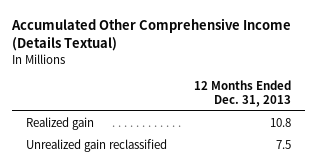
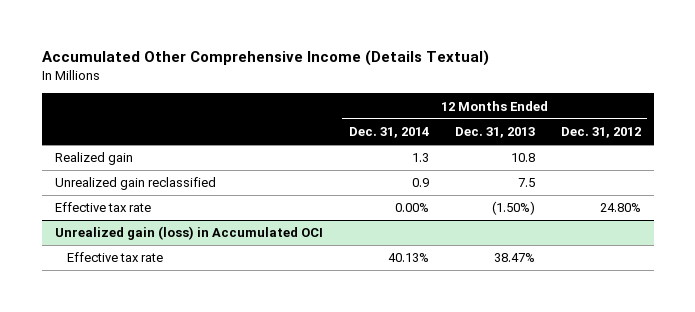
none -> [348,127,429,139] Dec. 31, 2014
none -> [560,127,641,139] Dec. 31, 2012
none -> [54,202,151,213] Effective tax rate
none -> [54,226,323,241] Unrealized gain (loss) in Accumulated OCI
none -> [66,252,163,263] Effective tax rate

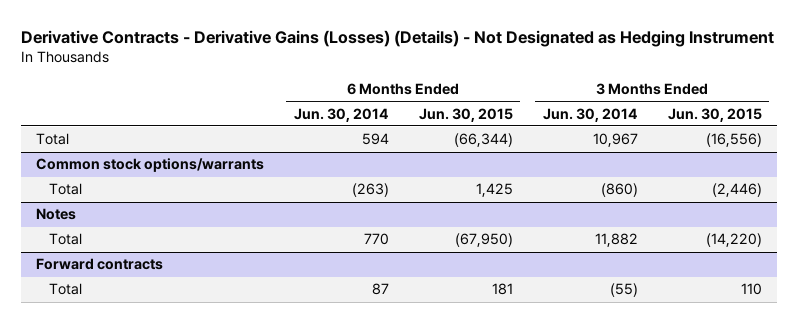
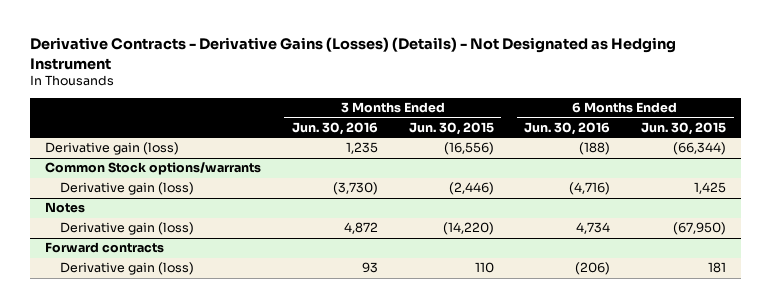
[293,107,389,122] Jun. 30, 2014 -> none
[542,107,638,122] Jun. 30, 2014 -> none
none -> [291,122,378,136] Jun. 30, 2016
none -> [524,122,611,136] Jun. 30, 2016
[35,133,69,146] Total -> [45,142,180,156] Derivative gain (loss)
[35,158,264,173] Common stock options/warrants -> [45,162,262,176] Common Stock options/warrants
[49,183,83,196] Total -> [60,182,195,196] Derivative gain (loss)
[49,233,83,246] Total -> [60,222,195,236] Derivative gain (loss)
[49,283,83,296] Total -> [60,262,195,276] Derivative gain (loss)

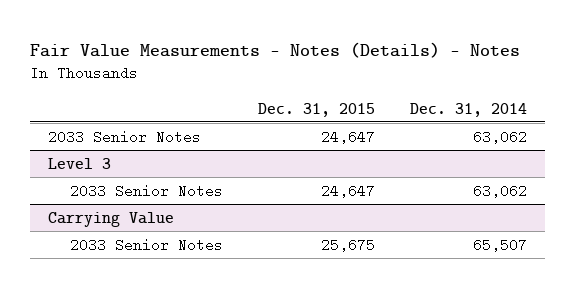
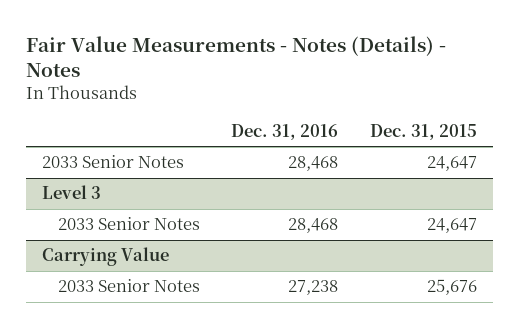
[410,102,528,117] Dec. 31, 2014 -> none
none -> [231,123,339,140] Dec. 31, 2016
[321,237,376,252] 25,675 -> [426,279,477,296] 25,676

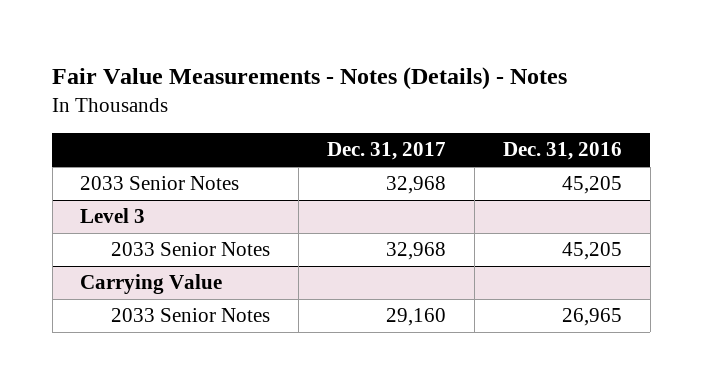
[369,123,477,140] Dec. 31, 2015 -> none
none -> [327,142,447,161] Dec. 31, 2017
[288,156,339,172] 28,468 -> [561,176,622,195] 45,205
[288,218,339,234] 28,468 -> [561,242,622,261] 45,205
[288,280,339,296] 27,238 -> [561,308,622,327] 26,965

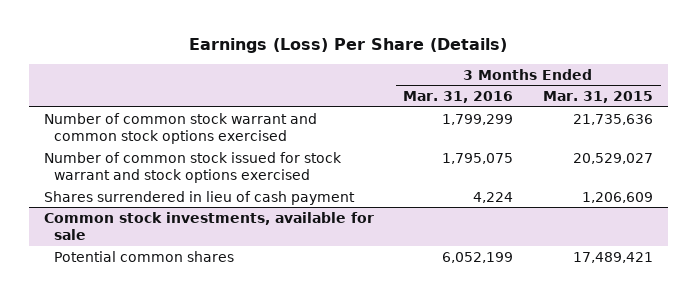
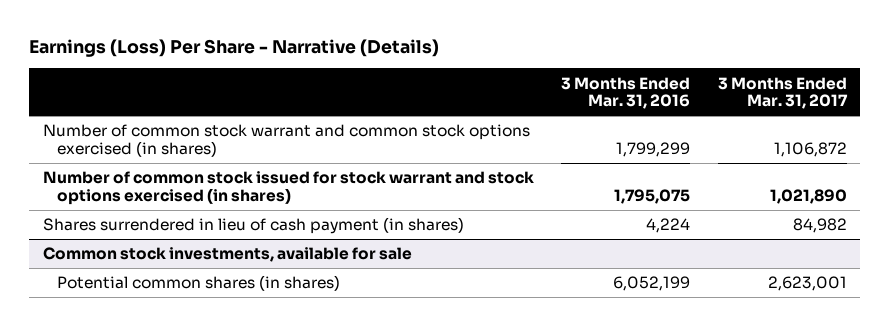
[189,38,508,54] Earnings (Loss) Per Share (Details) -> [29,39,440,58] Earnings (Loss) Per Share - Narrative (Details)
[543,91,654,104] Mar. 31, 2015 -> none
none -> [717,76,848,110] 3 Months Ended Mar. 31, 2017
[43,112,317,145] Number of common stock warrant and common stock options exercised -> [43,124,531,157] Number of common stock warrant and common stock options exercised (in shares)
[43,151,342,184] Number of common stock issued for stock warrant and stock options exercised -> [43,171,535,205] Number of common stock issued for stock warrant and stock options exercised (in shares)
[43,190,355,205] Shares surrendered in lieu of cash payment -> [43,217,465,235] Shares surrendered in lieu of cash payment (in shares)
[53,250,234,262] Potential common shares -> [56,275,340,292] Potential common shares (in shares)

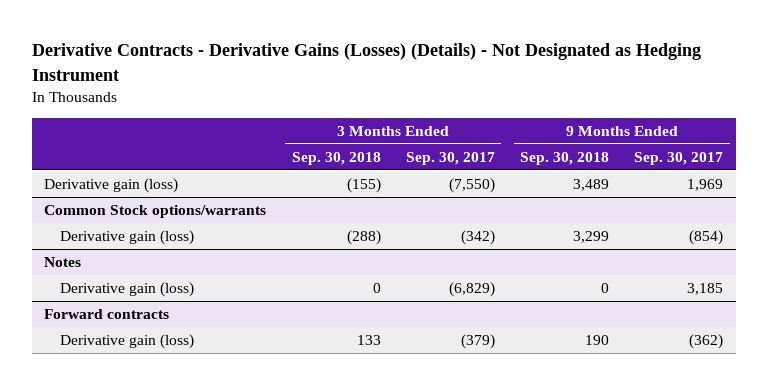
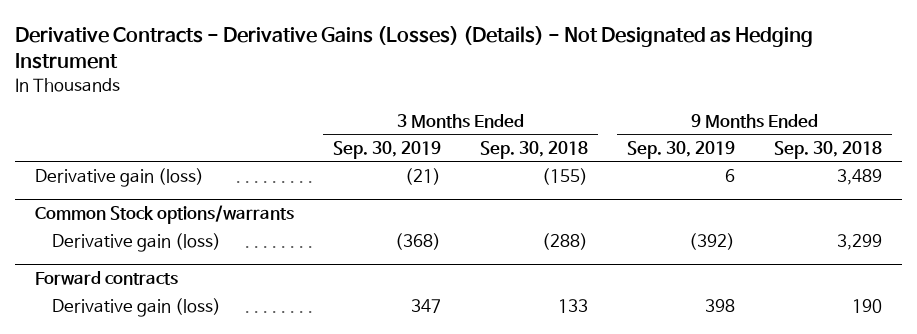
[405,151,495,165] Sep. 30, 2017 -> none
[634,151,724,165] Sep. 30, 2017 -> none
none -> [332,140,441,159] Sep. 30, 2019
none -> [627,140,736,159] Sep. 30, 2019
[44,257,82,268] Notes -> none
[59,282,194,298] Derivative gain (loss) -> none

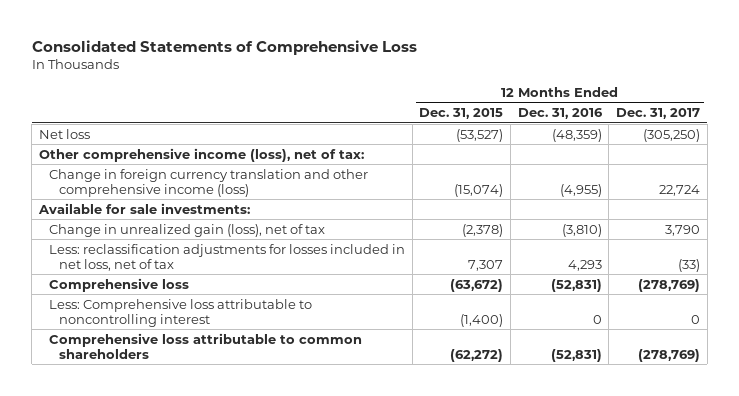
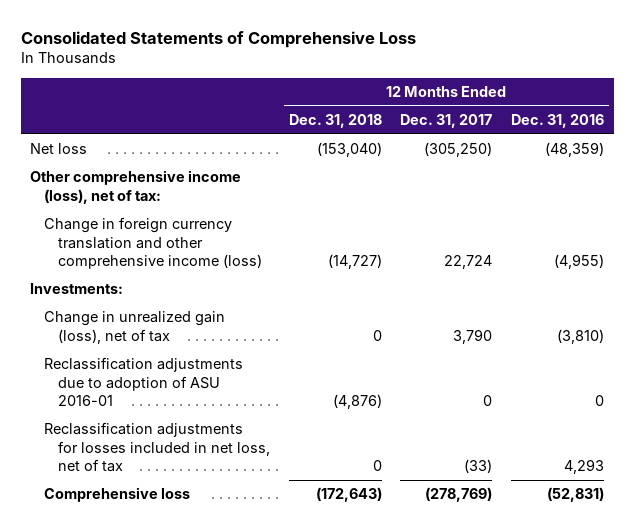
[419,108,504,120] Dec. 31, 2015 -> none
none -> [288,114,382,129] Dec. 31, 2018
[37,202,250,214] Available for sale investments: -> [30,283,124,295] Investments:
none -> [44,357,244,407] Reclassification adjustments due to adoption of ASU 2016-01
[49,243,406,271] Less: reclassification adjustments for losses included in net loss, net of tax -> [44,422,270,473] Reclassification adjustments for losses included in net loss, net of tax
[49,298,313,327] Less: Comprehensive loss attributable to noncontrolling interest -> none
[49,332,363,359] Comprehensive loss attributable to common shareholders -> none

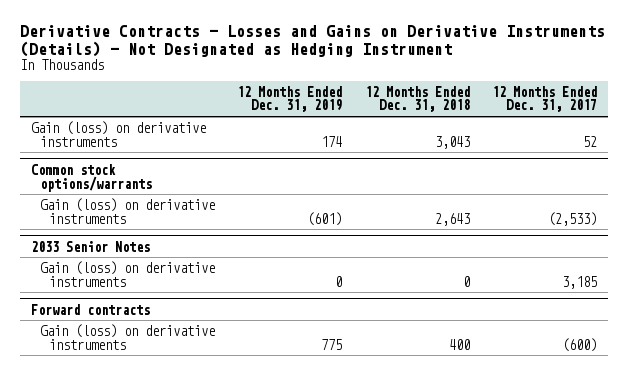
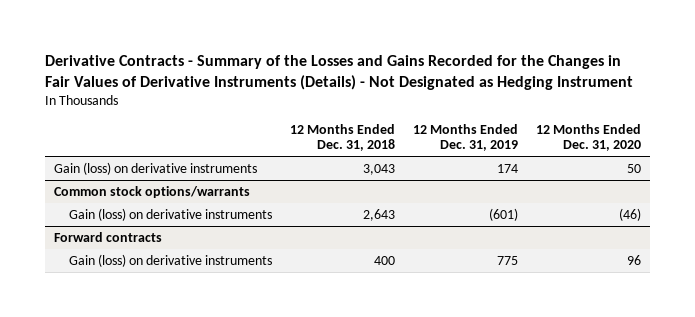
[20,25,606,57] Derivative Contracts - Losses and Gains on Derivative Instruments (Details) - Not Designated as Hedging Instrument -> [45,54,634,90] Derivative Contracts - Summary of the Losses and Gains Recorded for the Changes in Fair Values of Derivative Instruments (Details) - Not Designated as Hedging Instrument
[491,85,597,113] 12 Months Ended Dec. 31, 2017 -> none
none -> [535,123,641,152] 12 Months Ended Dec. 31, 2020
[31,240,151,252] 2033 Senior Notes -> none
[40,260,216,287] Gain (loss) on derivative instruments -> none

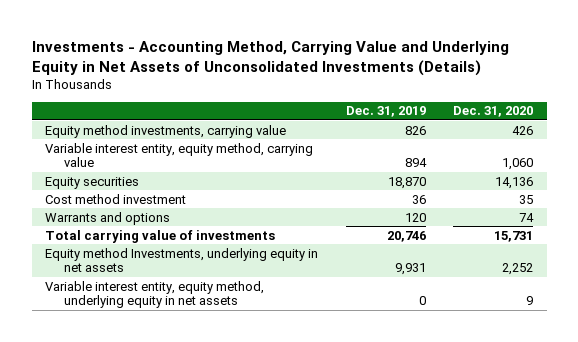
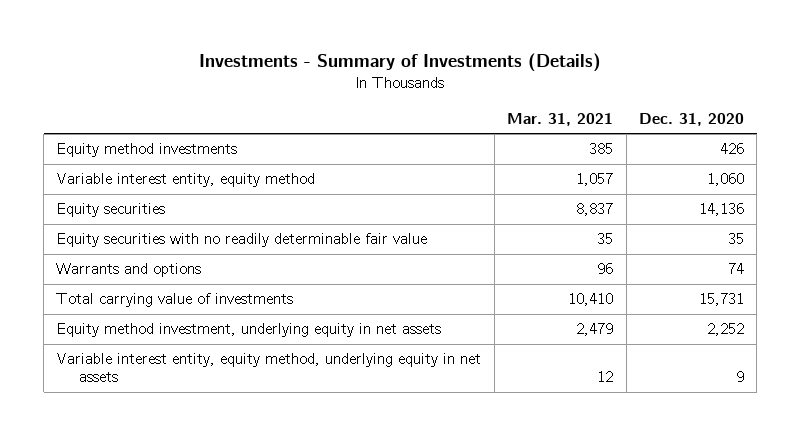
[31,40,509,76] Investments - Accounting Method, Carrying Value and Underlying Equity in Net Assets of Unconsolidated Investments (Details) -> [199,53,602,73] Investments - Summary of Investments (Details)
[345,106,426,118] Dec. 31, 2019 -> none
none -> [507,112,614,126] Mar. 31, 2021
[45,124,287,138] Equity method investments, carrying value -> [56,143,238,158] Equity method investments
[45,142,314,168] Variable interest entity, equity method, carrying value -> [56,173,316,188] Variable interest entity, equity method
[45,193,187,204] Cost method investment -> [56,233,428,248] Equity securities with no readily determinable fair value
[45,247,319,273] Equity method Investments, underlying equity in net assets -> [56,323,442,338] Equity method investment, underlying equity in net assets

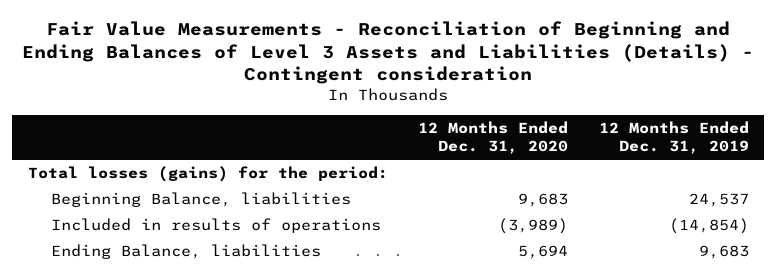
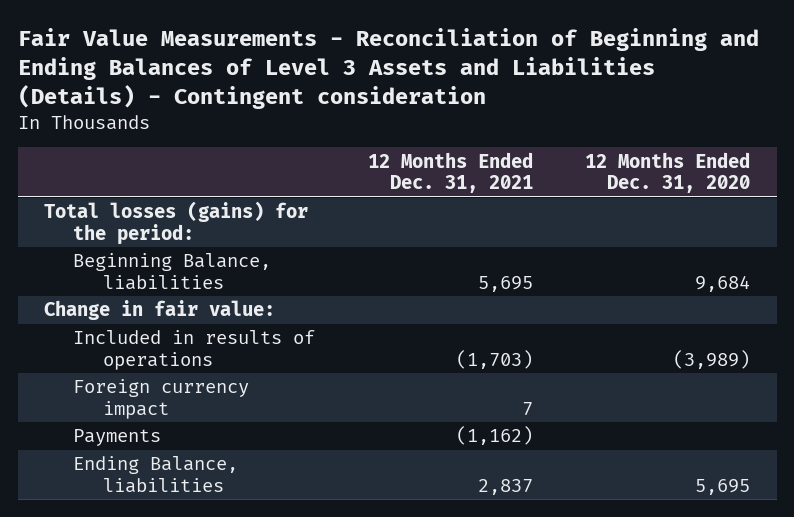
[599,120,750,155] 12 Months Ended Dec. 31, 2019 -> none
none -> [367,151,533,194] 12 Months Ended Dec. 31, 2021
[518,193,569,208] 9,683 -> [695,275,751,293] 9,684
none -> [44,300,276,321] Change in fair value:
none -> [73,379,250,420] Foreign currency impact
none -> [73,429,162,447] Payments
[518,245,569,260] 5,694 -> [695,479,751,496] 5,695

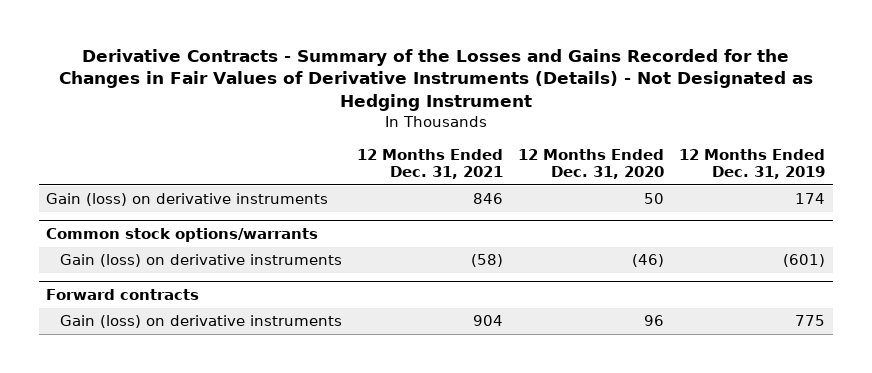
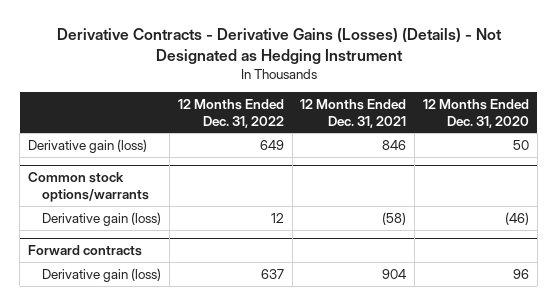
[58,48,813,112] Derivative Contracts - Summary of the Losses and Gains Recorded for the Changes in Fair Values of Derivative Instruments (Details) - Not Designated as Hedging Instrument -> [56,28,502,64] Derivative Contracts - Derivative Gains (Losses) (Details) - Not Designated as Hedging Instrument
[679,148,826,180] 12 Months Ended Dec. 31, 2019 -> none
none -> [177,98,284,128] 12 Months Ended Dec. 31, 2022
[46,193,329,207] Gain (loss) on derivative instruments -> [27,138,147,153] Derivative gain (loss)
[59,254,342,268] Gain (loss) on derivative instruments -> [42,211,162,226] Derivative gain (loss)
[59,315,342,329] Gain (loss) on derivative instruments -> [42,267,162,282] Derivative gain (loss)

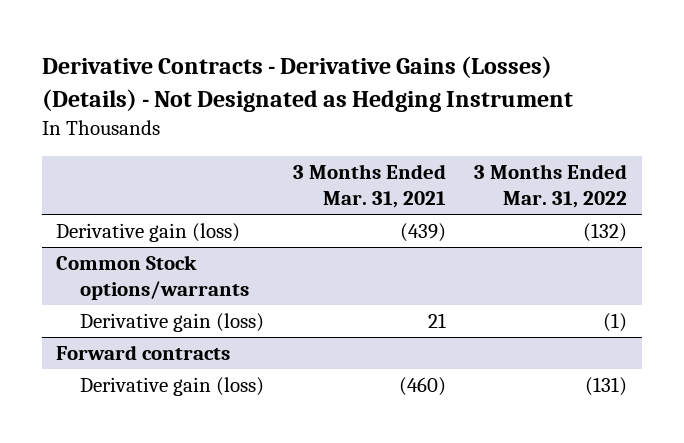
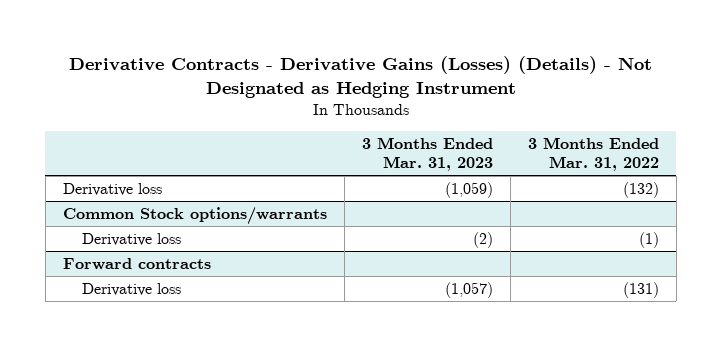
[292,164,446,209] 3 Months Ended Mar. 31, 2021 -> none
none -> [361,136,493,171] 3 Months Ended Mar. 31, 2023
[56,223,241,243] Derivative gain (loss) -> [62,183,162,197] Derivative loss
[80,313,265,333] Derivative gain (loss) -> [82,233,182,247] Derivative loss
[80,377,265,397] Derivative gain (loss) -> [82,283,182,297] Derivative loss

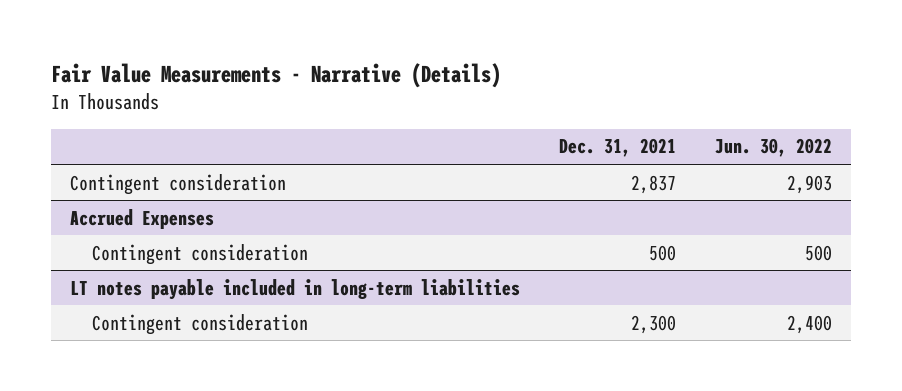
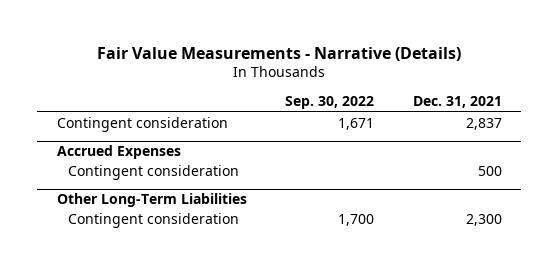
[714,138,832,158] Jun. 30, 2022 -> none
none -> [285,96,375,110] Sep. 30, 2022
[70,278,521,300] LT notes payable included in long-term liabilities -> [56,193,247,208] Other Long-Term Liabilities

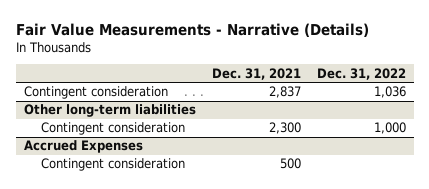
[285,96,375,110] Sep. 30, 2022 -> none
none -> [316,67,406,80] Dec. 31, 2022
none -> [23,104,196,118] Other long-term liabilities
none -> [40,122,185,136] Contingent consideration
[56,193,247,208] Other Long-Term Liabilities -> none
[67,213,239,229] Contingent consideration -> none

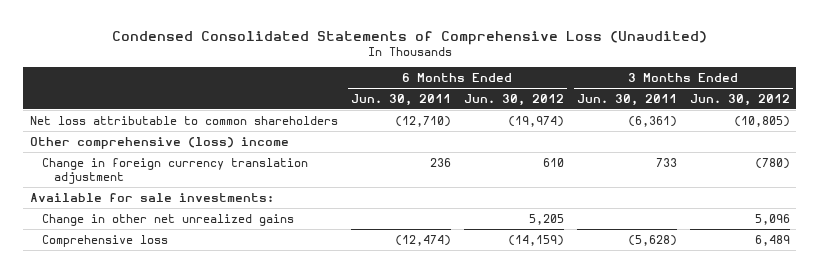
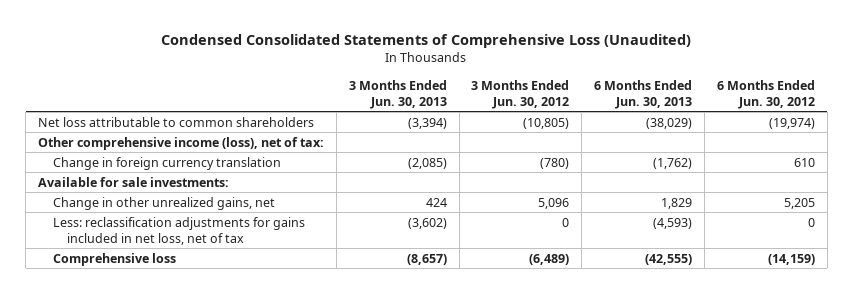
[350,93,451,106] Jun. 30, 2011 -> none
[576,93,677,106] Jun. 30, 2011 -> none
none -> [348,79,447,109] 3 Months Ended Jun. 30, 2013
none -> [594,79,693,109] 6 Months Ended Jun. 30, 2013
[29,136,289,149] Other comprehensive (loss) income -> [37,136,324,150] Other comprehensive income (loss), net of tax:
[41,157,308,184] Change in foreign currency translation adjustment -> [52,156,281,170] Change in foreign currency translation
[41,213,294,226] Change in other net unrealized gains -> [52,196,275,210] Change in other unrealized gains, net
none -> [52,216,305,245] Less: reclassification adjustments for gains included in net loss, net of tax
[754,234,790,246] 6,489 -> [529,253,570,265] (6,489)

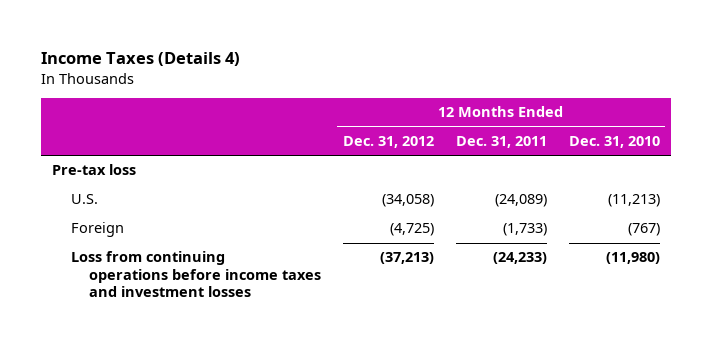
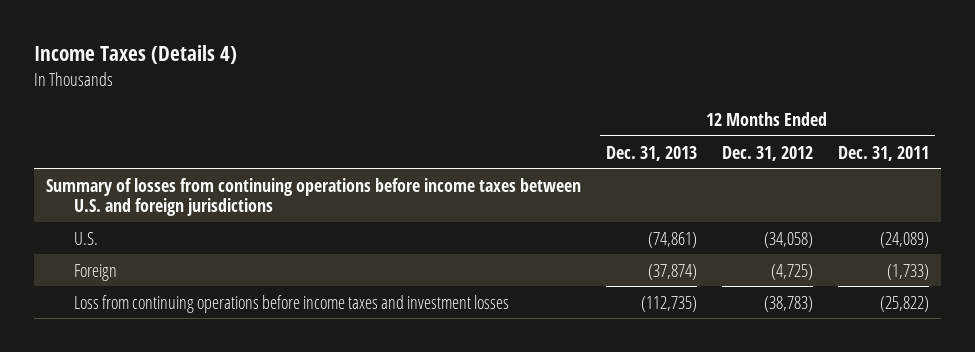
[568,135,660,148] Dec. 31, 2010 -> none
none -> [605,145,697,161] Dec. 31, 2013
[52,164,137,176] Pre-tax loss -> none
none -> [46,177,582,217] Summary of losses from continuing operations before income taxes between U.S. and foreign jurisdictions
[379,252,434,265] (37,213) -> [763,295,813,312] (38,783)
[492,252,547,265] (24,233) -> [879,295,929,312] (25,822)

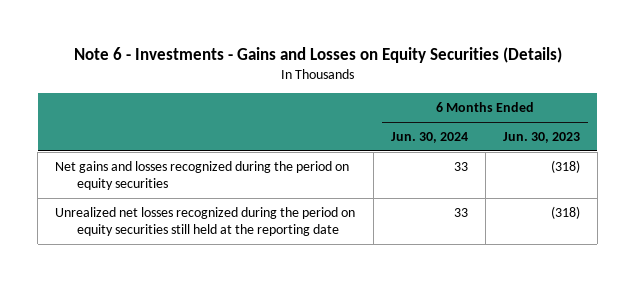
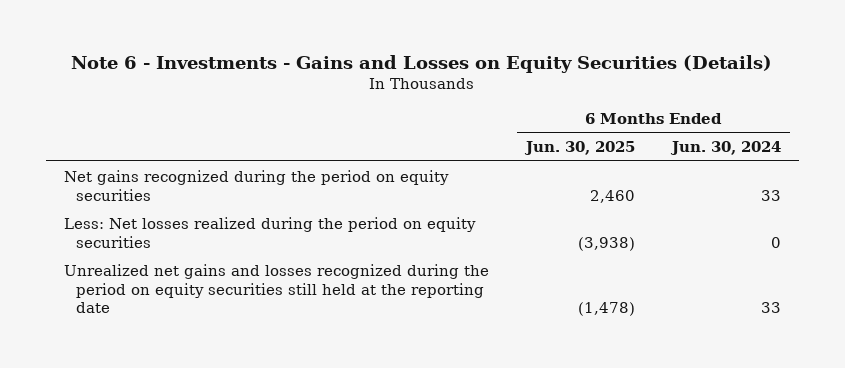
[502,131,580,143] Jun. 30, 2023 -> none
none -> [523,141,635,156] Jun. 30, 2025
[55,160,350,191] Net gains and losses recognized during the period on equity securities -> [64,169,450,201] Net gains recognized during the period on equity securities
none -> [64,216,477,248] Less: Net losses realized during the period on equity securities
[55,206,356,237] Unrealized net losses recognized during the period on equity securities still held at the reporting date -> [64,263,490,314] Unrealized net gains and losses recognized during the period on equity securities still held at the reporting date

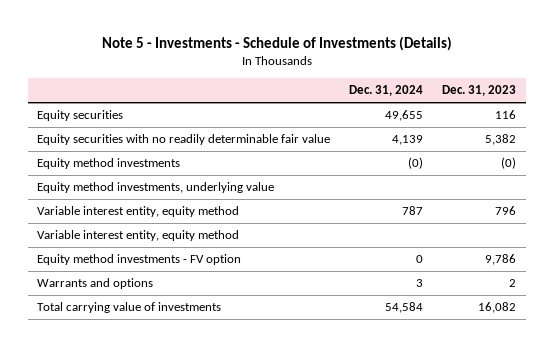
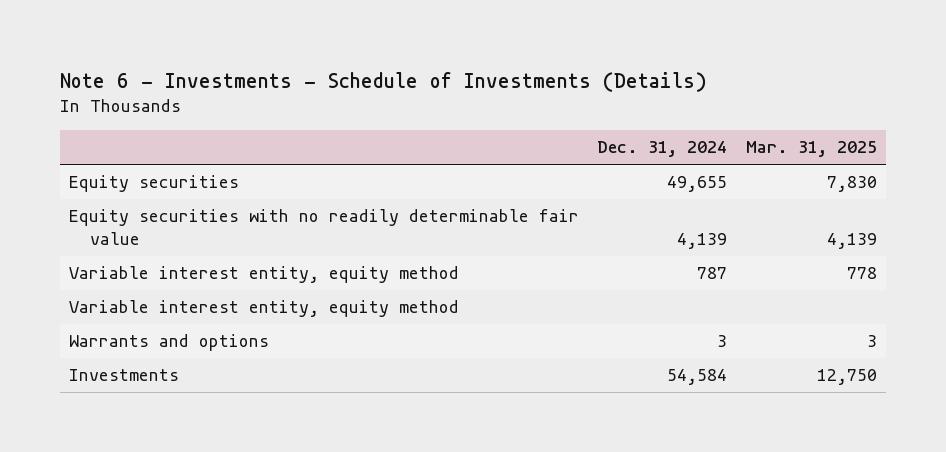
[101,35,452,51] Note 5 - Investments - Schedule of Investments (Details) -> [60,72,708,93] Note 6 - Investments - Schedule of Investments (Details)
[442,85,517,97] Dec. 31, 2023 -> none
none -> [745,141,877,158] Mar. 31, 2025
[37,158,181,170] Equity method investments -> none
[37,182,275,194] Equity method investments, underlying value -> none
[37,254,242,266] Equity method investments - FV option -> none
[37,302,222,314] Total carrying value of investments -> [69,369,180,382] Investments

